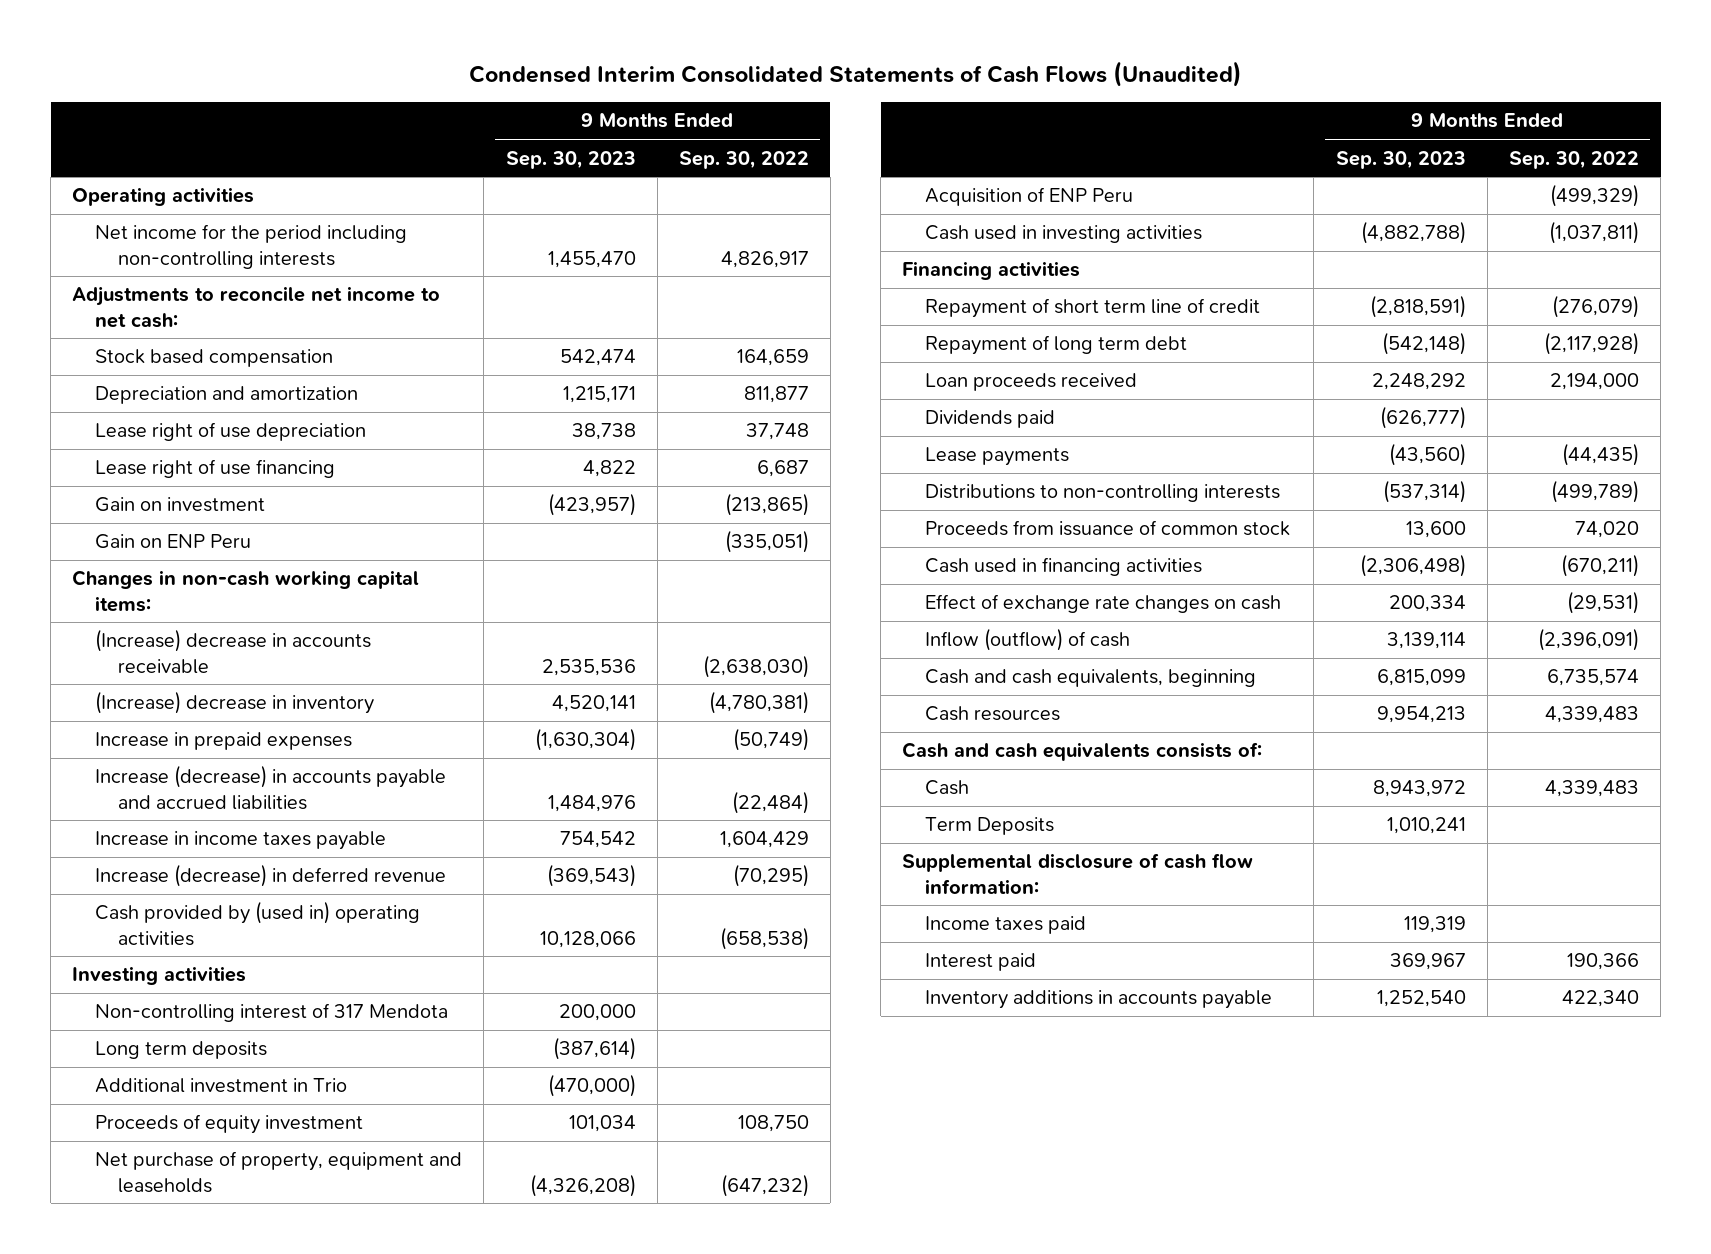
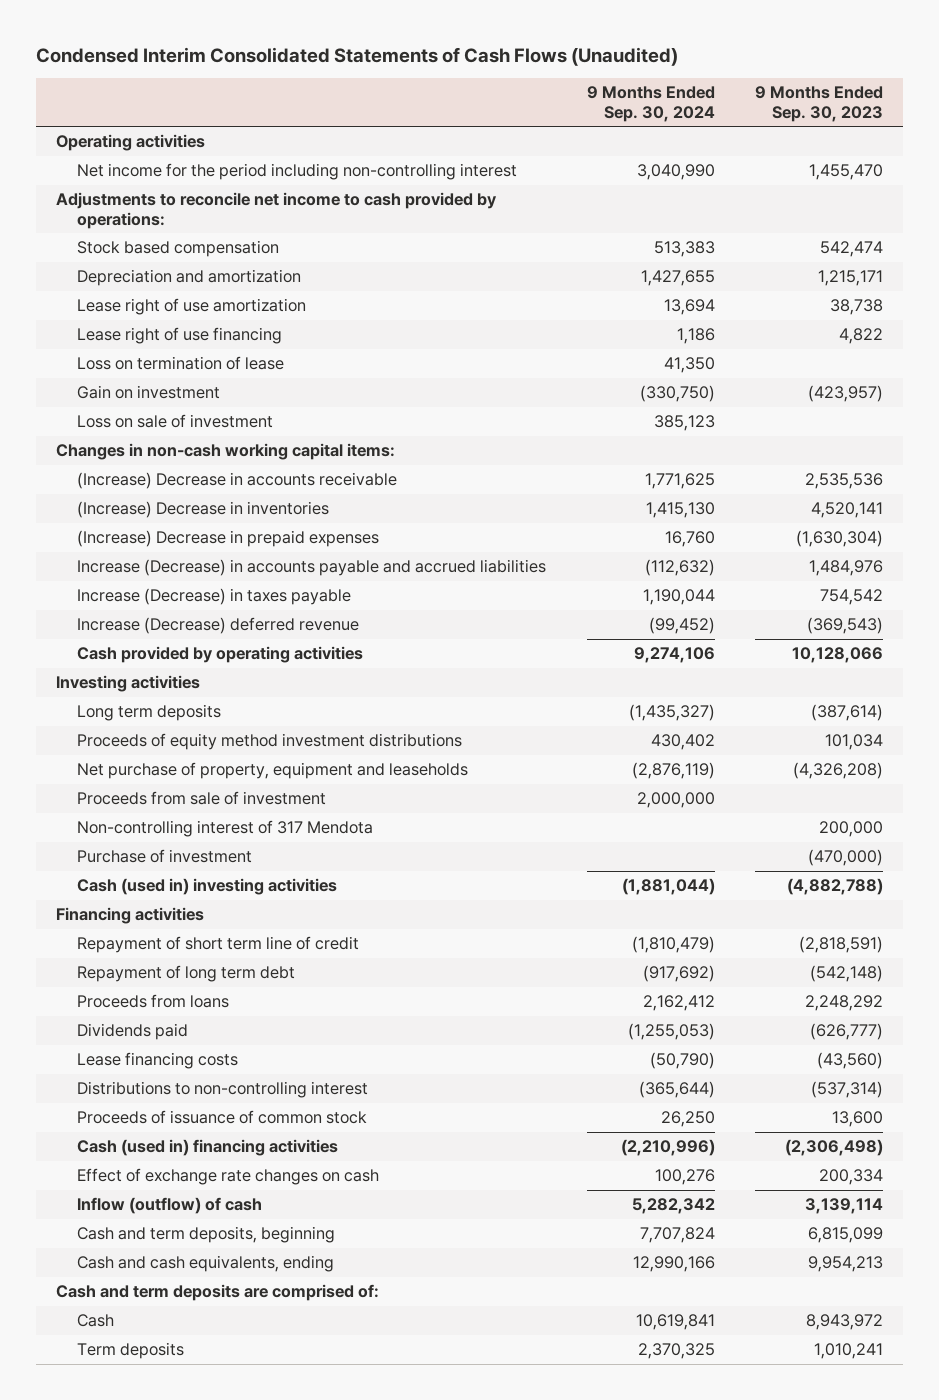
[678,150,809,169] Sep. 30, 2022 -> none
none -> [586,86,715,122] 9 Months Ended Sep. 30, 2024
[95,224,408,269] Net income for the period including non-controlling interests -> [77,163,518,181] Net income for the period including non-controlling interest
[72,286,441,328] Adjustments to reconcile net income to net cash: -> [56,192,498,229] Adjustments to reconcile net income to cash provided by operations:
[95,422,367,442] Lease right of use depreciation -> [77,298,307,316] Lease right of use amortization
none -> [77,356,285,371] Loss on termination of lease
[95,534,252,550] Gain on ENP Peru -> none
none -> [77,414,274,429] Loss on sale of investment
[95,629,372,674] (Increase) decrease in accounts receivable -> [77,472,398,490] (Increase) Decrease in accounts receivable
[95,691,375,715] (Increase) decrease in inventory -> [77,501,330,519] (Increase) Decrease in inventories
[95,732,353,751] Increase in prepaid expenses -> [77,530,380,548] (Increase) Decrease in prepaid expenses
[95,765,447,810] Increase (decrease) in accounts payable and accrued liabilities -> [77,559,547,577] Increase (Decrease) in accounts payable and accrued liabilities
[95,831,387,851] Increase in income taxes payable -> [77,588,352,606] Increase (Decrease) in taxes payable
[95,864,447,888] Increase (decrease) in deferred revenue -> [77,617,360,635] Increase (Decrease) deferred revenue
[95,901,421,946] Cash provided by (used in) operating activities -> [77,646,364,664] Cash provided by operating activities
[95,1078,348,1094] Additional investment in Trio -> none
[95,1114,364,1135] Proceeds of equity investment -> [77,733,463,751] Proceeds of equity method investment distributions
[925,187,1134,207] Acquisition of ENP Peru -> none
none -> [77,791,327,806] Proceeds from sale of investment
[95,1003,449,1023] Non-controlling interest of 317 Mendota -> [77,820,374,838] Non-controlling interest of 317 Mendota
none -> [77,849,253,864] Purchase of investment
[925,225,1203,244] Cash used in investing activities -> [77,878,338,896] Cash (used in) investing activities
[925,373,1138,392] Loan proceeds received -> [77,994,230,1009] Proceeds from loans
[925,447,1070,467] Lease payments -> [77,1052,239,1070] Lease financing costs
[925,484,1281,503] Distributions to non-controlling interests -> [77,1081,369,1099] Distributions to non-controlling interest
[925,520,1291,537] Proceeds from issuance of common stock -> [77,1110,368,1125] Proceeds of issuance of common stock
[925,557,1203,577] Cash used in financing activities -> [77,1139,339,1157] Cash (used in) financing activities
[925,669,1257,688] Cash and cash equivalents, beginning -> [77,1226,336,1244] Cash and term deposits, beginning
[925,706,1061,722] Cash resources -> [77,1255,335,1273] Cash and cash equivalents, ending
[902,742,1263,762] Cash and cash equivalents consists of: -> [56,1284,380,1302] Cash and term deposits are comprised of:
[902,853,1254,894] Supplemental disclosure of cash flow information: -> none
[925,916,1087,935] Income taxes paid -> none
[925,953,1037,972] Interest paid -> none
[925,990,1273,1010] Inventory additions in accounts payable -> none
[925,817,1055,836] Term Deposits -> [77,1342,185,1360] Term deposits

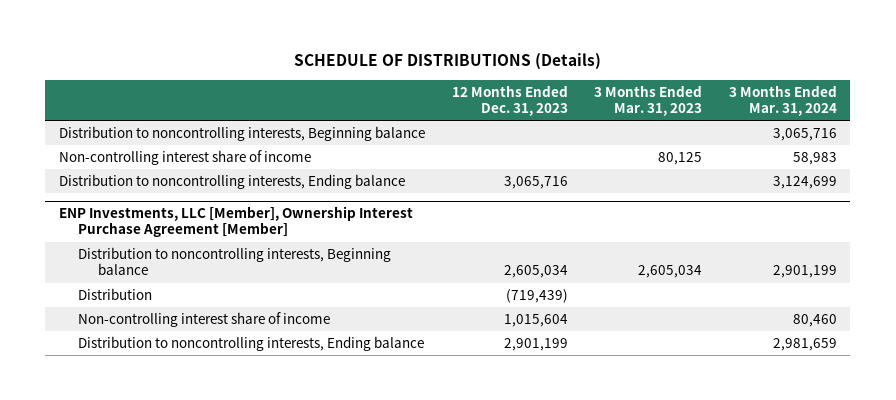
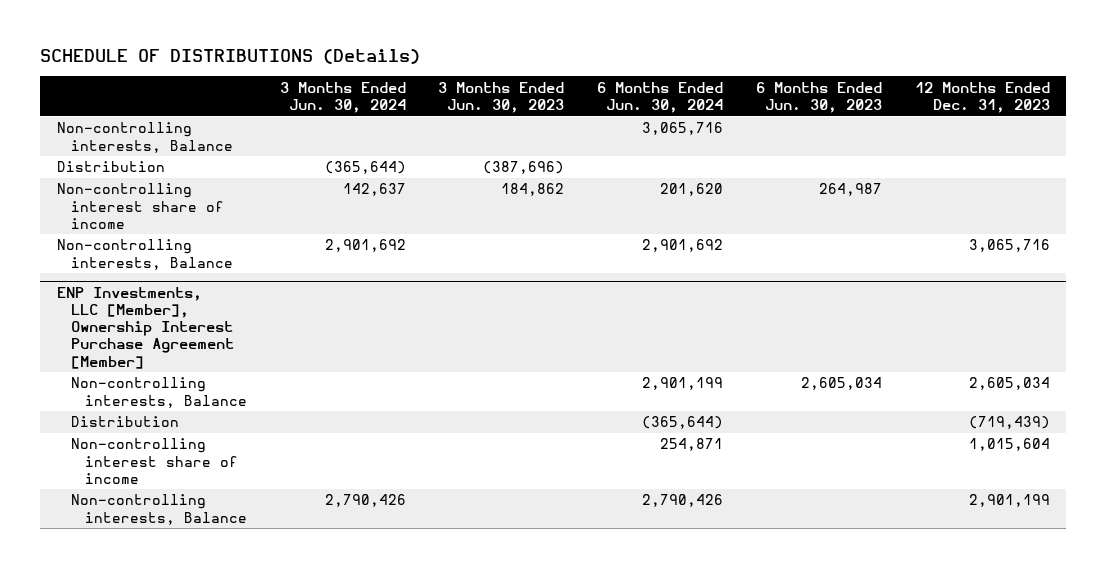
[594,84,703,117] 3 Months Ended Mar. 31, 2023 -> none
[729,84,838,117] 3 Months Ended Mar. 31, 2024 -> none
none -> [279,81,406,113] 3 Months Ended Jun. 30, 2024
none -> [438,81,565,113] 3 Months Ended Jun. 30, 2023
none -> [597,81,724,113] 6 Months Ended Jun. 30, 2024
none -> [756,81,883,113] 6 Months Ended Jun. 30, 2023
[58,126,425,142] Distribution to noncontrolling interests, Beginning balance -> [56,122,233,153] Non-controlling interests, Balance
none -> [56,161,165,173] Distribution
[58,174,405,190] Distribution to noncontrolling interests, Ending balance -> [56,239,233,270] Non-controlling interests, Balance
[78,247,392,276] Distribution to noncontrolling interests, Beginning balance -> [70,377,247,408] Non-controlling interests, Balance
[78,336,425,352] Distribution to noncontrolling interests, Ending balance -> [70,494,247,525] Non-controlling interests, Balance

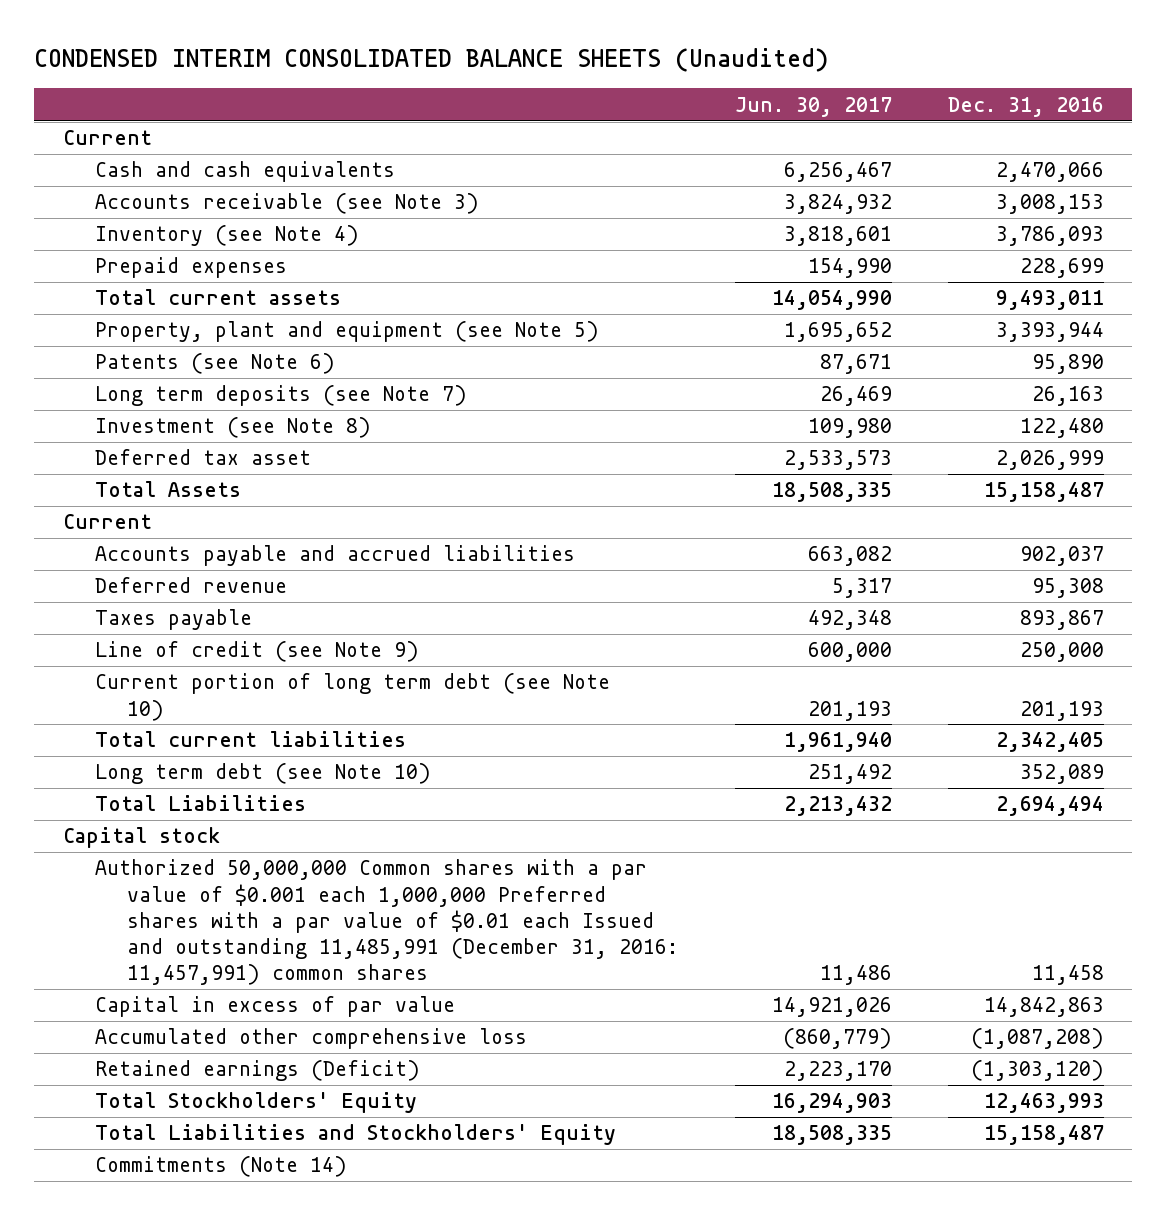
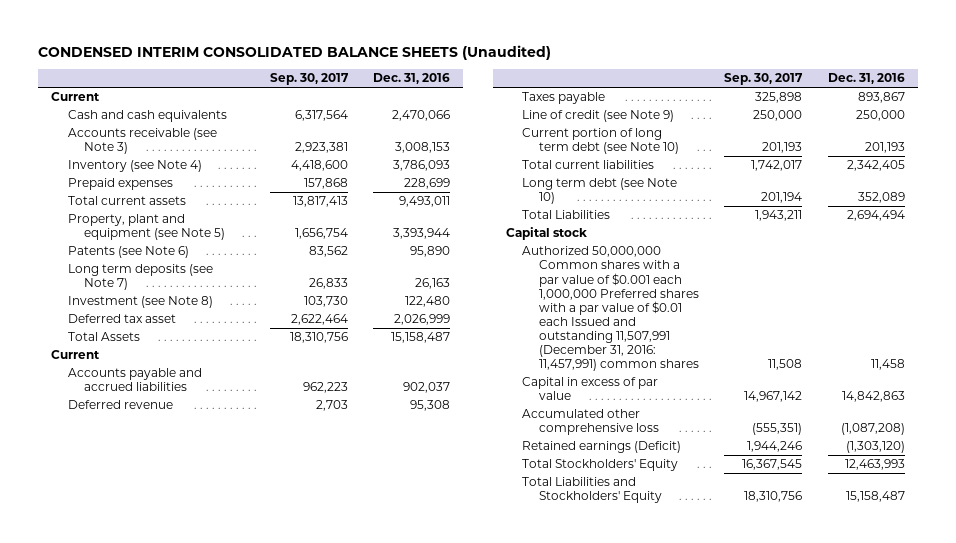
[734,96,892,117] Jun. 30, 2017 -> none
none -> [269,73,349,86] Sep. 30, 2017
[94,859,679,985] Authorized 50,000,000 Common shares with a par value of $0.001 each 1,000,000 Preferred shares with a par value of $0.01 each Issued and outstanding 11,485,991 (December 31, 2016: 11,457,991) common shares -> [522,246,700,372] Authorized 50,000,000 Common shares with a par value of $0.001 each 1,000,000 Preferred shares with a par value of $0.01 each Issued and outstanding 11,507,991 (December 31, 2016: 11,457,991) common shares
[94,1156,347,1178] Commitments (Note 14) -> none

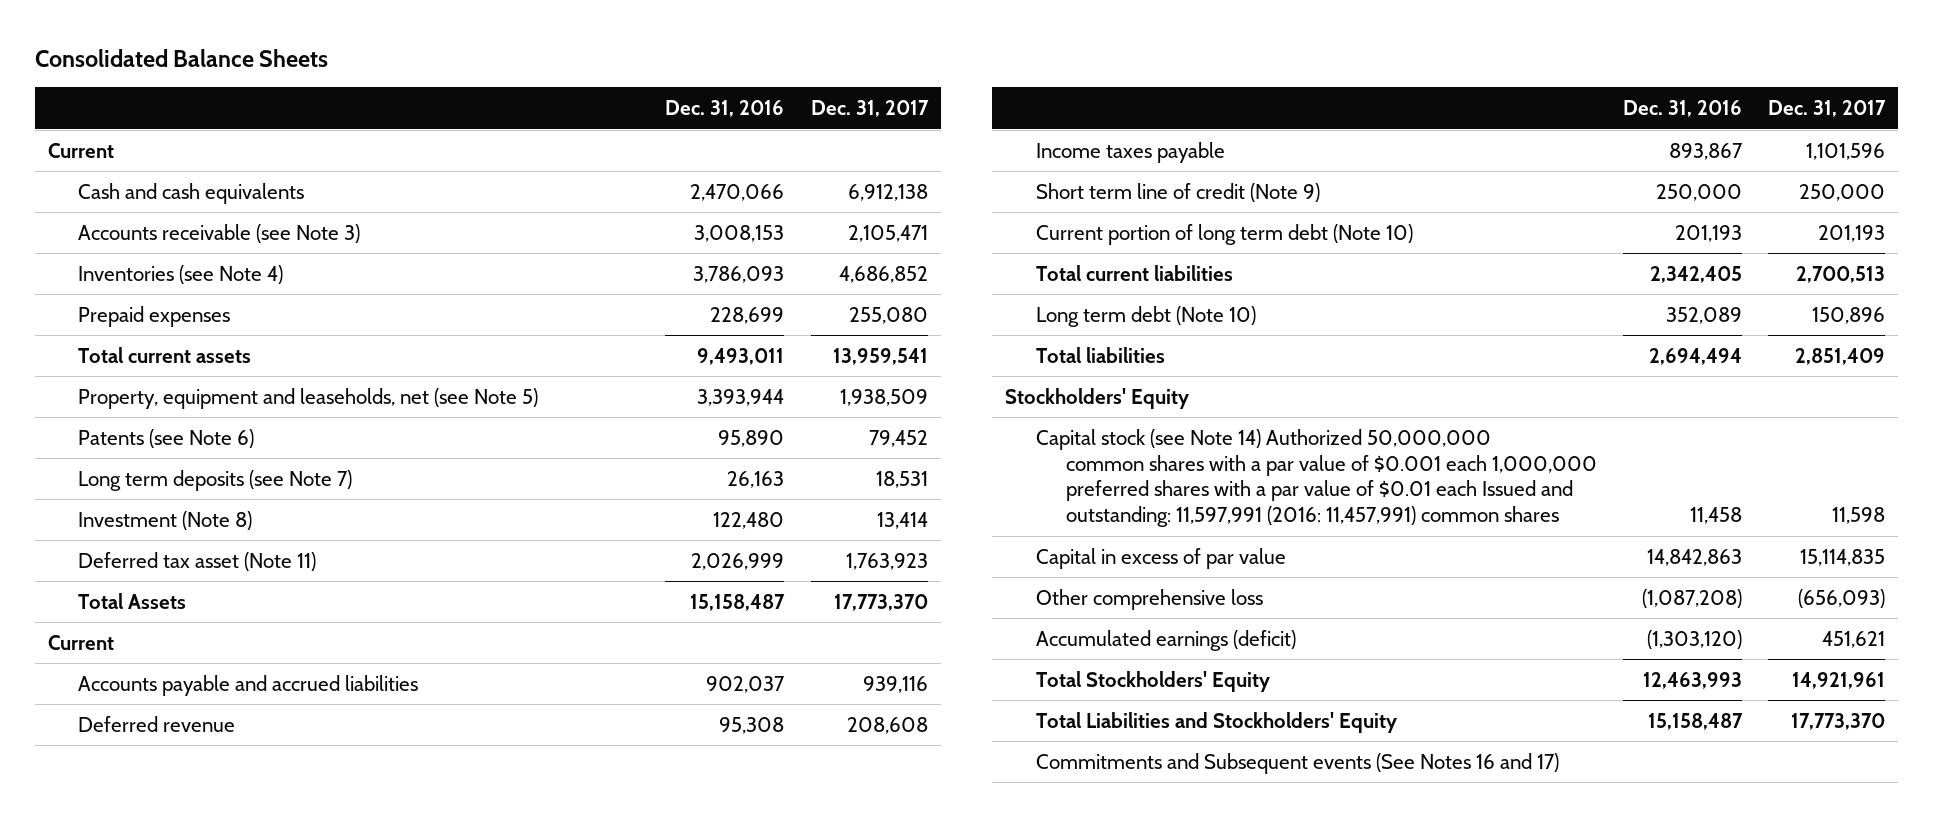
[38,44,552,60] CONDENSED INTERIM CONSOLIDATED BALANCE SHEETS (Unaudited) -> [34,48,328,67] Consolidated Balance Sheets
[269,73,349,86] Sep. 30, 2017 -> none
none -> [810,100,929,118] Dec. 31, 2017
[67,160,202,173] Inventory (see Note 4) -> [77,264,283,284] Inventories (see Note 4)
[67,214,226,241] Property, plant and equipment (see Note 5) -> [77,387,538,409] Property, equipment and leaseholds, net (see Note 5)
[67,296,213,309] Investment (see Note 8) -> [77,510,252,530] Investment (Note 8)
[67,314,176,324] Deferred tax asset -> [77,551,316,571] Deferred tax asset (Note 11)
[522,92,606,105] Taxes payable -> [1035,141,1225,163] Income taxes payable
[522,110,675,123] Line of credit (see Note 9) -> [1035,182,1320,202] Short term line of credit (Note 9)
[522,128,680,155] Current portion of long term debt (see Note 10) -> [1035,223,1413,245] Current portion of long term debt (Note 10)
[505,227,587,241] Capital stock -> none
[522,178,678,205] Long term debt (see Note 10) -> [1035,305,1256,327] Long term debt (Note 10)
[522,210,611,220] Total Liabilities -> [1035,346,1165,363] Total liabilities
none -> [1005,387,1190,409] Stockholders' Equity
[522,246,700,372] Authorized 50,000,000 Common shares with a par value of $0.001 each 1,000,000 Preferred shares with a par value of $0.01 each Issued and outstanding 11,507,991 (December 31, 2016: 11,457,991) common shares -> [1035,428,1597,528] Capital stock (see Note 14) Authorized 50,000,000 common shares with a par value of $0.001 each 1,000,000 preferred shares with a par value of $0.01 each Issued and outstanding: 11,597,991 (2016: 11,457,991) common shares
[522,409,660,436] Accumulated other comprehensive loss -> [1035,588,1263,610] Other comprehensive loss
[522,441,682,454] Retained earnings (Deficit) -> [1035,629,1296,651] Accumulated earnings (deficit)
none -> [1035,752,1559,774] Commitments and Subsequent events (See Notes 16 and 17)

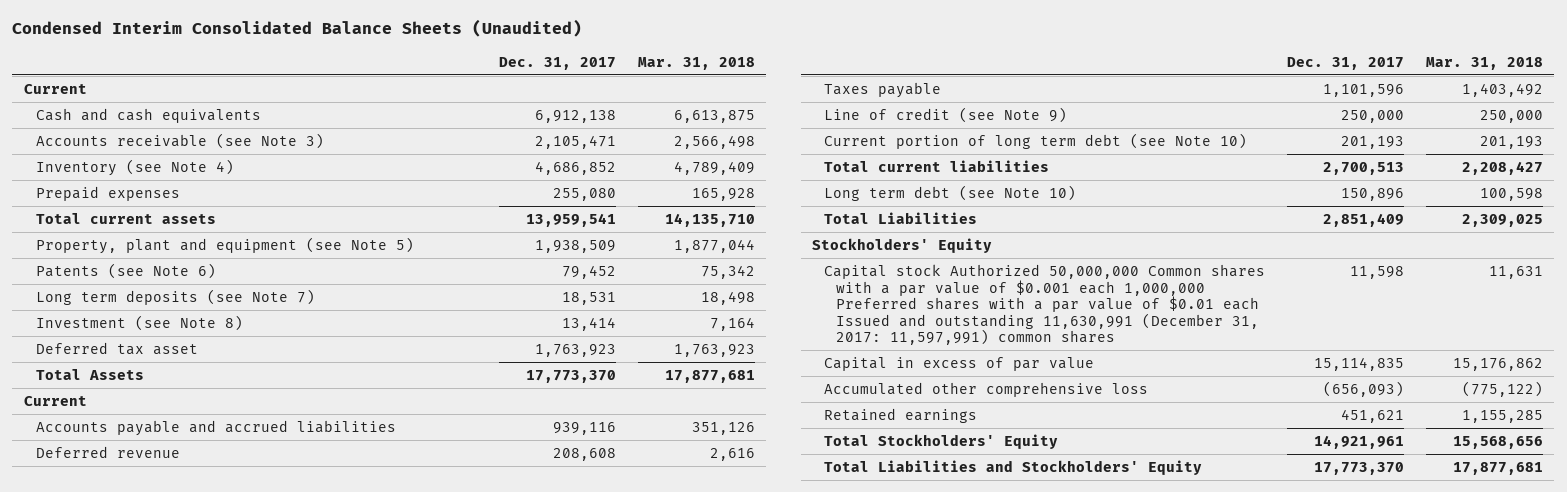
[34,48,328,67] Consolidated Balance Sheets -> [12,19,583,38] Condensed Interim Consolidated Balance Sheets (Unaudited)
[665,100,785,118] Dec. 31, 2016 -> none
none -> [637,56,755,70] Mar. 31, 2018
[77,264,283,284] Inventories (see Note 4) -> [35,159,234,177] Inventory (see Note 4)
[77,387,538,409] Property, equipment and leaseholds, net (see Note 5) -> [35,237,414,255] Property, plant and equipment (see Note 5)
[77,510,252,530] Investment (Note 8) -> [35,315,243,332] Investment (see Note 8)
[77,551,316,571] Deferred tax asset (Note 11) -> [35,342,198,356] Deferred tax asset
[1035,141,1225,163] Income taxes payable -> [824,82,942,99] Taxes payable
[1035,182,1320,202] Short term line of credit (Note 9) -> [824,107,1068,124] Line of credit (see Note 9)
[1035,223,1413,245] Current portion of long term debt (Note 10) -> [824,133,1248,150] Current portion of long term debt (see Note 10)
[1035,305,1256,327] Long term debt (Note 10) -> [824,185,1077,202] Long term debt (see Note 10)
[1035,346,1165,363] Total liabilities -> [824,212,978,225] Total Liabilities
[1035,428,1597,528] Capital stock (see Note 14) Authorized 50,000,000 common shares with a par value of $0.001 each 1,000,000 preferred shares with a par value of $0.01 each Issued and outstanding: 11,597,991 (2016: 11,457,991) common shares -> [824,264,1266,346] Capital stock Authorized 50,000,000 Common shares with a par value of $0.001 each 1,000,000 Preferred shares with a par value of $0.01 each Issued and outstanding 11,630,991 (December 31, 2017: 11,597,991) common shares
[1035,588,1263,610] Other comprehensive loss -> [824,382,1149,398] Accumulated other comprehensive loss
[1035,629,1296,651] Accumulated earnings (deficit) -> [824,408,978,424] Retained earnings
[1035,752,1559,774] Commitments and Subsequent events (See Notes 16 and 17) -> none

